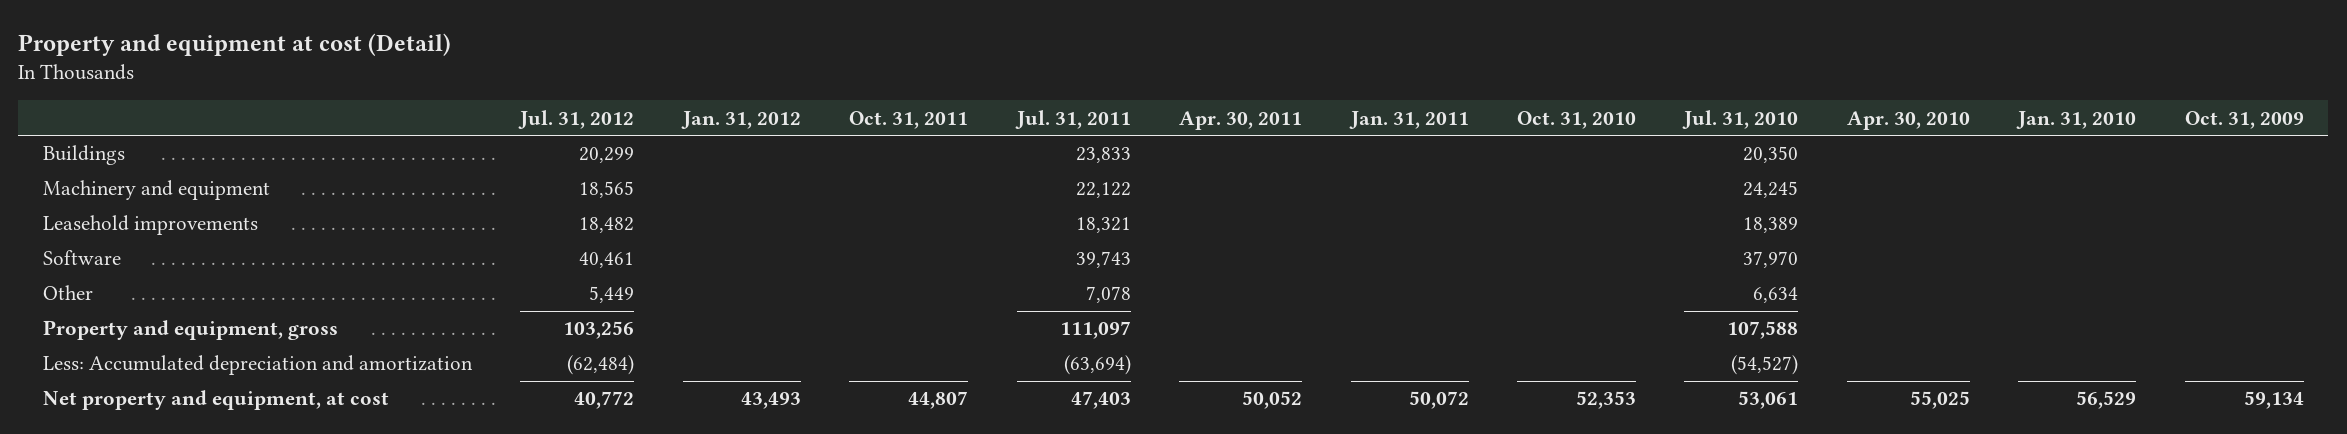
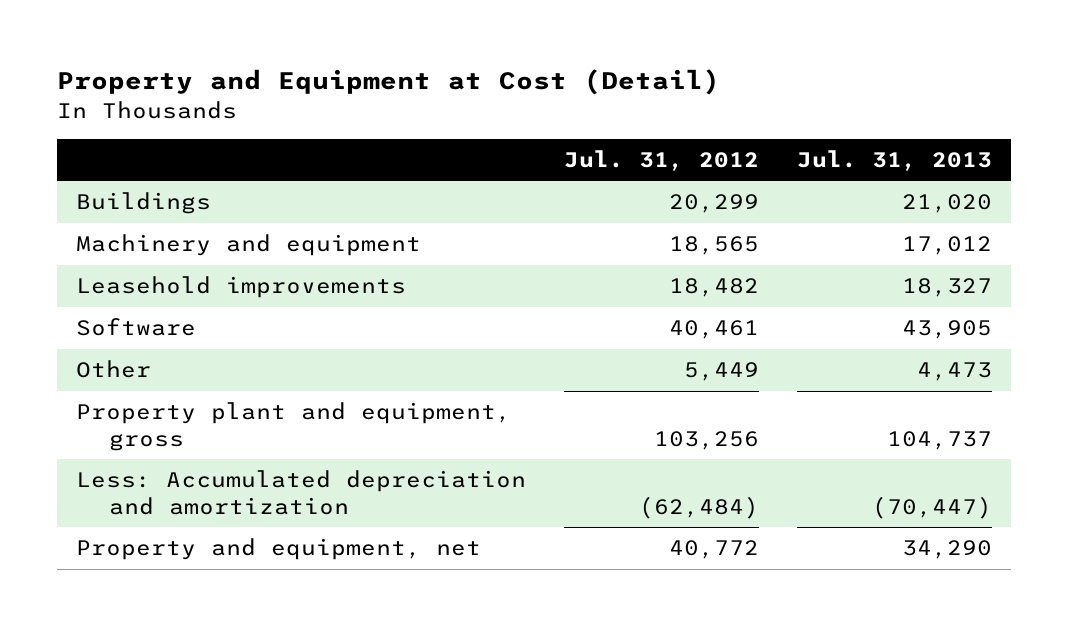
[18,33,452,57] Property and equipment at cost (Detail) -> [56,69,720,96] Property and Equipment at Cost (Detail)
[680,110,801,129] Jan. 31, 2012 -> none
[849,110,969,129] Oct. 31, 2011 -> none
[1014,109,1131,129] Jul. 31, 2011 -> none
[1179,110,1303,130] Apr. 30, 2011 -> none
[1348,110,1469,129] Jan. 31, 2011 -> none
[1517,110,1637,129] Oct. 31, 2010 -> none
[1682,109,1799,129] Jul. 31, 2010 -> none
[1846,110,1970,130] Apr. 30, 2010 -> none
[2016,110,2137,129] Jan. 31, 2010 -> none
[2184,110,2304,129] Oct. 31, 2009 -> none
none -> [797,149,993,171] Jul. 31, 2013
[42,320,338,341] Property and equipment, gross -> [75,402,511,452] Property plant and equipment, gross
[42,390,389,411] Net property and equipment, at cost -> [75,538,481,561] Property and equipment, net

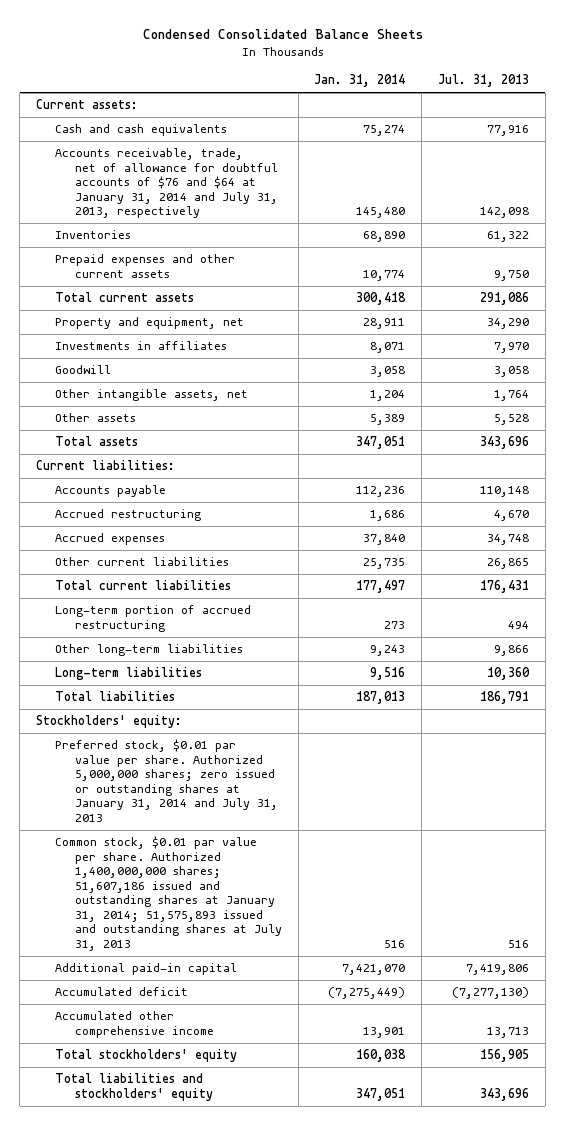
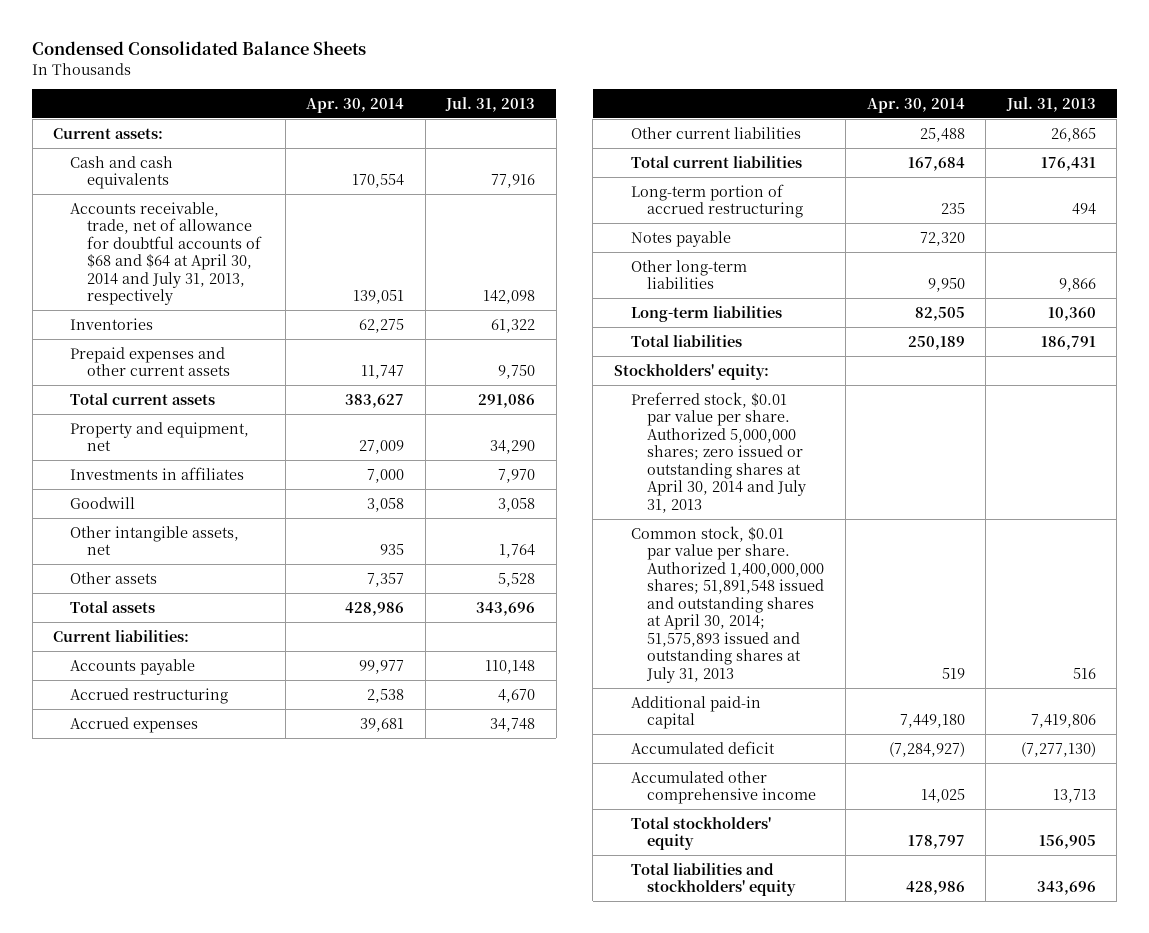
[314,74,406,88] Jan. 31, 2014 -> none
none -> [306,97,405,113] Apr. 30, 2014
[55,148,278,219] Accounts receivable, trade, net of allowance for doubtful accounts of $76 and $64 at January 31, 2014 and July 31, 2013, respectively -> [70,201,263,306] Accounts receivable, trade, net of allowance for doubtful accounts of $68 and $64 at April 30, 2014 and July 31, 2013, respectively
none -> [630,230,731,247] Notes payable
[55,739,278,822] Preferred stock, $0.01 par value per share. Authorized 5,000,000 shares; zero issued or outstanding shares at January 31, 2014 and July 31, 2013 -> [630,391,807,513] Preferred stock, $0.01 par value per share. Authorized 5,000,000 shares; zero issued or outstanding shares at April 30, 2014 and July 31, 2013
[55,836,282,951] Common stock, $0.01 par value per share. Authorized 1,400,000,000 shares; 51,607,186 issued and outstanding shares at January 31, 2014; 51,575,893 issued and outstanding shares at July 31, 2013 -> [630,525,825,683] Common stock, $0.01 par value per share. Authorized 1,400,000,000 shares; 51,891,548 issued and outstanding shares at April 30, 2014; 51,575,893 issued and outstanding shares at July 31, 2013

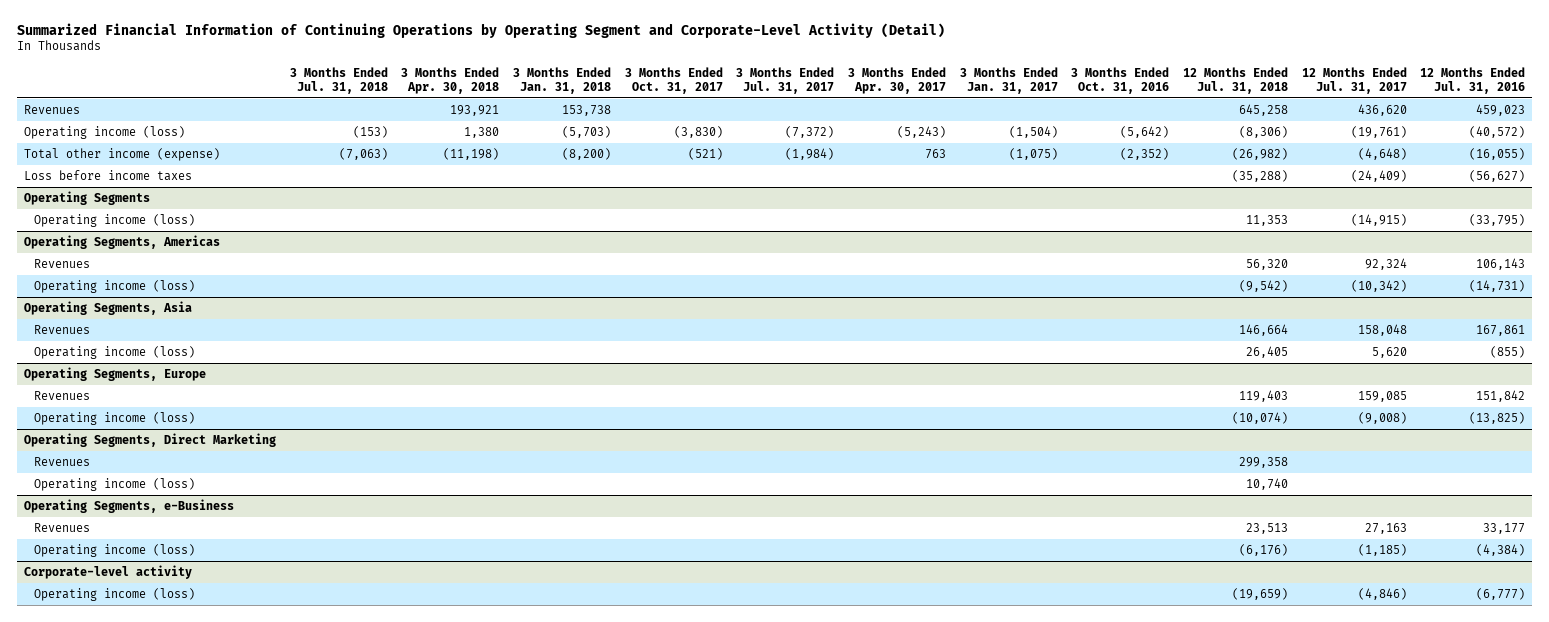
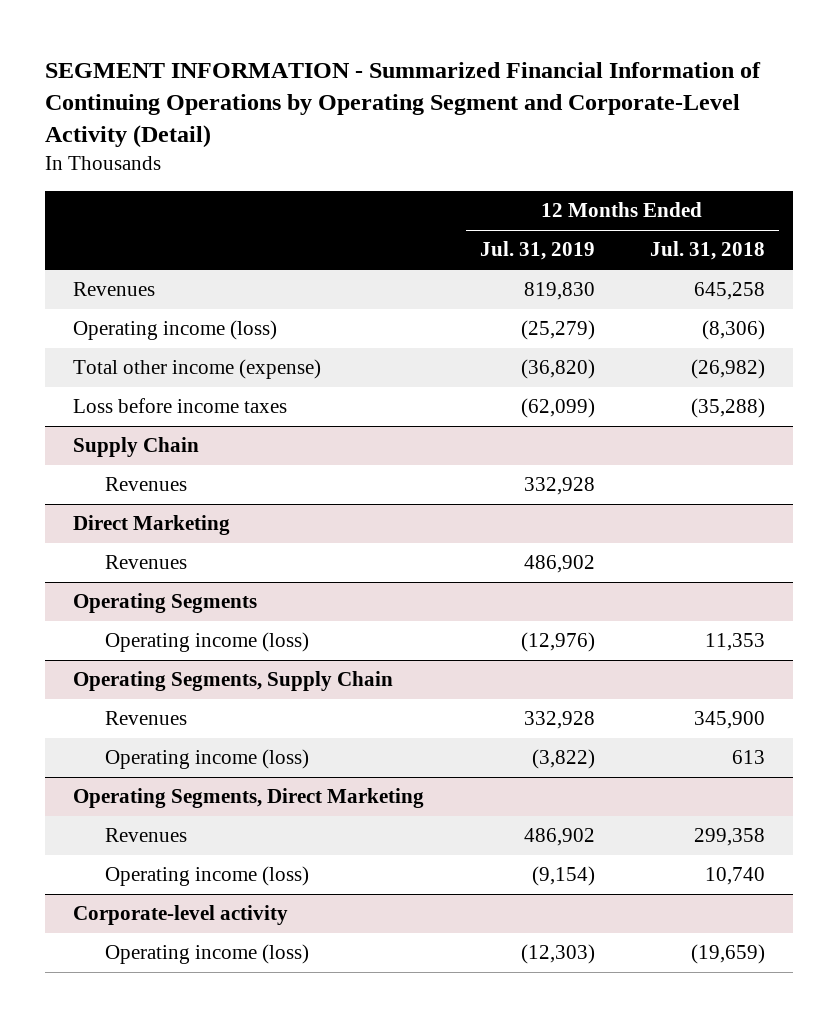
[17,22,946,38] Summarized Financial Information of Continuing Operations by Operating Segment and Corporate-Level Activity (Detail) -> [45,61,762,149] SEGMENT INFORMATION - Summarized Financial Information of Continuing Operations by Operating Segment and Corporate-Level Activity (Detail)
[289,66,388,94] 3 Months Ended Jul. 31, 2018 -> none
[401,66,500,94] 3 Months Ended Apr. 30, 2018 -> none
[512,66,611,94] 3 Months Ended Jan. 31, 2018 -> none
[624,66,723,94] 3 Months Ended Oct. 31, 2017 -> none
[736,66,835,94] 3 Months Ended Jul. 31, 2017 -> none
[848,66,947,94] 3 Months Ended Apr. 30, 2017 -> none
[959,66,1058,94] 3 Months Ended Jan. 31, 2017 -> none
[1071,66,1170,94] 3 Months Ended Oct. 31, 2016 -> none
[1301,66,1407,94] 12 Months Ended Jul. 31, 2017 -> none
[1420,66,1526,94] 12 Months Ended Jul. 31, 2016 -> none
none -> [479,241,595,261] Jul. 31, 2019
none -> [73,437,200,458] Supply Chain
none -> [105,477,188,492] Revenues
none -> [73,515,231,536] Direct Marketing
none -> [105,555,188,570] Revenues
[23,234,220,249] Operating Segments, Americas -> none
[23,300,192,315] Operating Segments, Asia -> none
[34,324,91,334] Revenues -> none
[34,345,196,359] Operating income (loss) -> none
[23,366,206,381] Operating Segments, Europe -> none
[34,390,91,400] Revenues -> none
[34,411,196,425] Operating income (loss) -> none
none -> [73,671,394,692] Operating Segments, Supply Chain
[1246,258,1289,270] 56,320 -> [694,711,766,730] 345,900
[1239,279,1289,292] (9,542) -> [732,750,766,765] 613
[23,498,234,513] Operating Segments, e-Business -> none
[34,522,91,532] Revenues -> none
[34,543,196,557] Operating income (loss) -> none

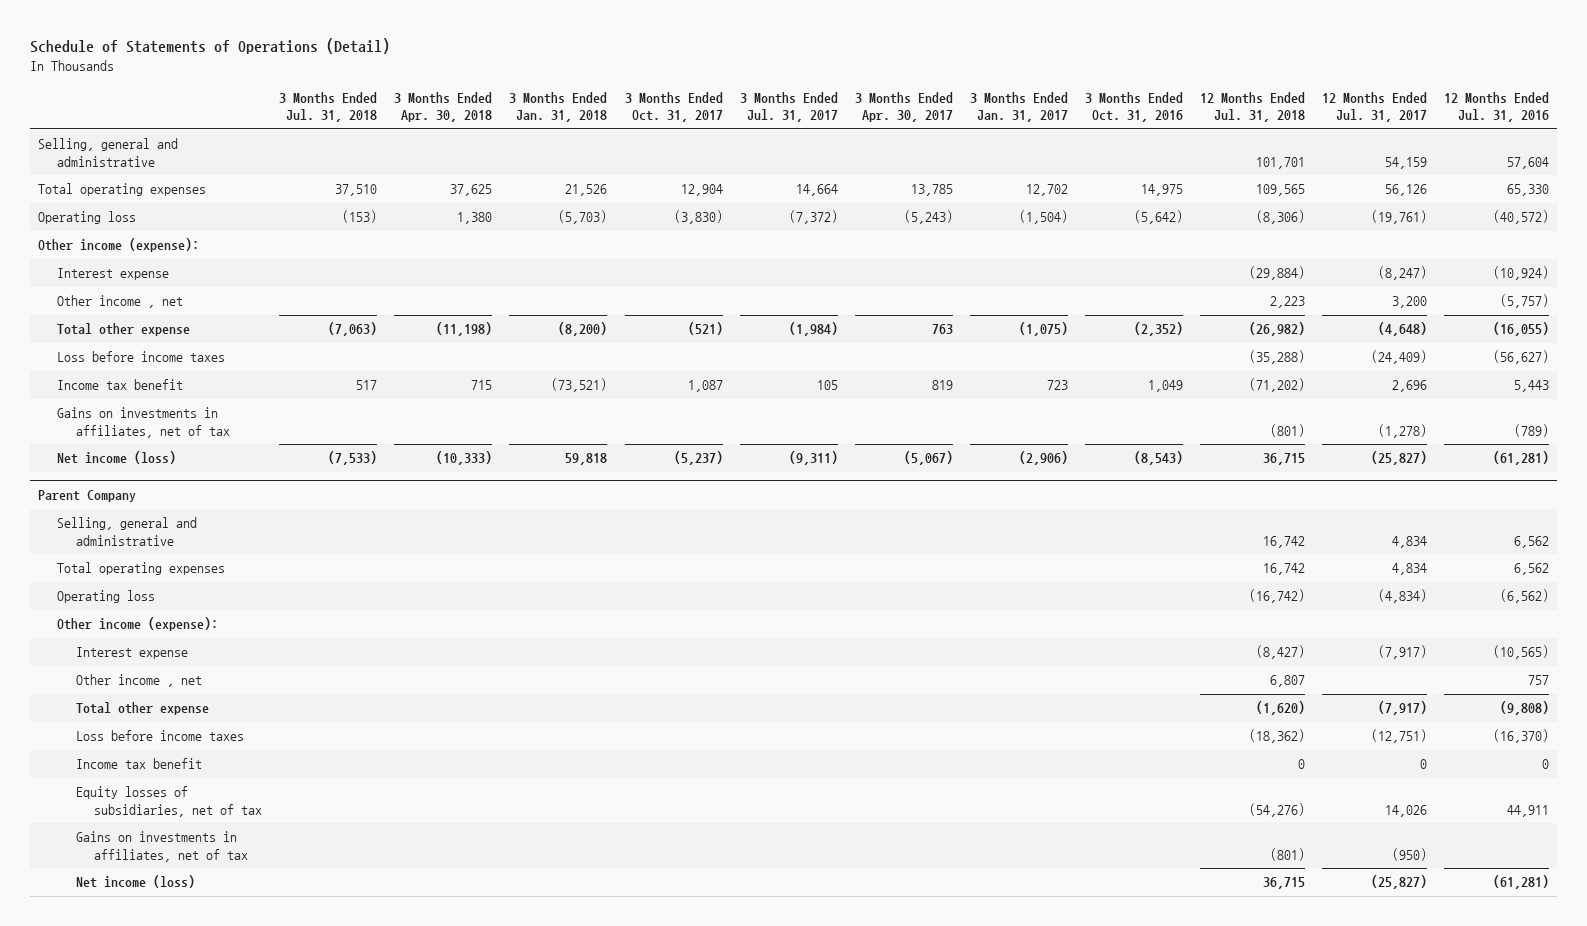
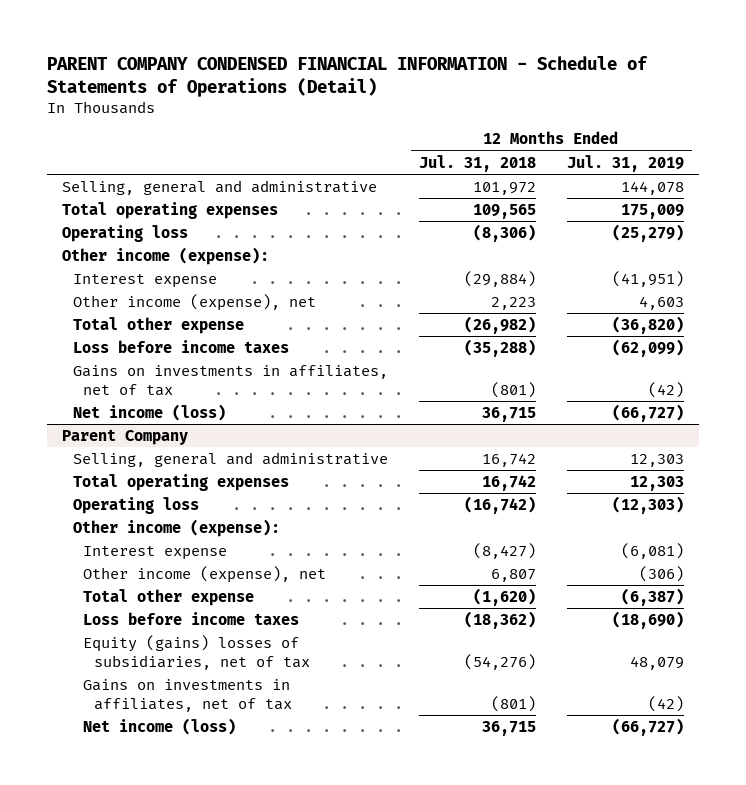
[29,38,390,55] Schedule of Statements of Operations (Detail) -> [46,55,648,97] PARENT COMPANY CONDENSED FINANCIAL INFORMATION - Schedule of Statements of Operations (Detail)
[279,92,378,123] 3 Months Ended Jul. 31, 2018 -> none
[394,92,493,123] 3 Months Ended Apr. 30, 2018 -> none
[509,92,608,123] 3 Months Ended Jan. 31, 2018 -> none
[624,92,723,123] 3 Months Ended Oct. 31, 2017 -> none
[739,92,838,123] 3 Months Ended Jul. 31, 2017 -> none
[854,92,953,123] 3 Months Ended Apr. 30, 2017 -> none
[969,92,1068,123] 3 Months Ended Jan. 31, 2017 -> none
[1084,92,1183,123] 3 Months Ended Oct. 31, 2016 -> none
[1321,92,1427,123] 12 Months Ended Jul. 31, 2017 -> none
[1443,92,1549,123] 12 Months Ended Jul. 31, 2016 -> none
none -> [566,154,684,172] Jul. 31, 2019
[1255,156,1305,169] 101,701 -> [472,181,536,195] 101,972
[57,295,184,309] Other income , net -> [72,293,316,311] Other income (expense), net
[57,379,184,391] Income tax benefit -> none
[75,674,202,688] Other income , net -> [83,565,327,583] Other income (expense), net
[75,758,202,770] Income tax benefit -> none
[75,786,263,817] Equity losses of subsidiaries, net of tax -> [83,634,310,670] Equity (gains) losses of subsidiaries, net of tax

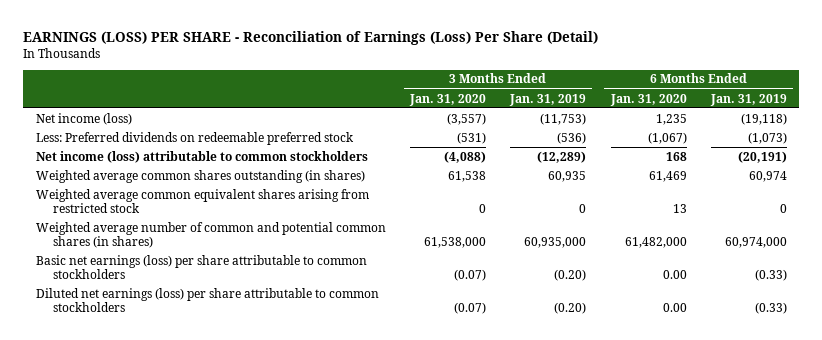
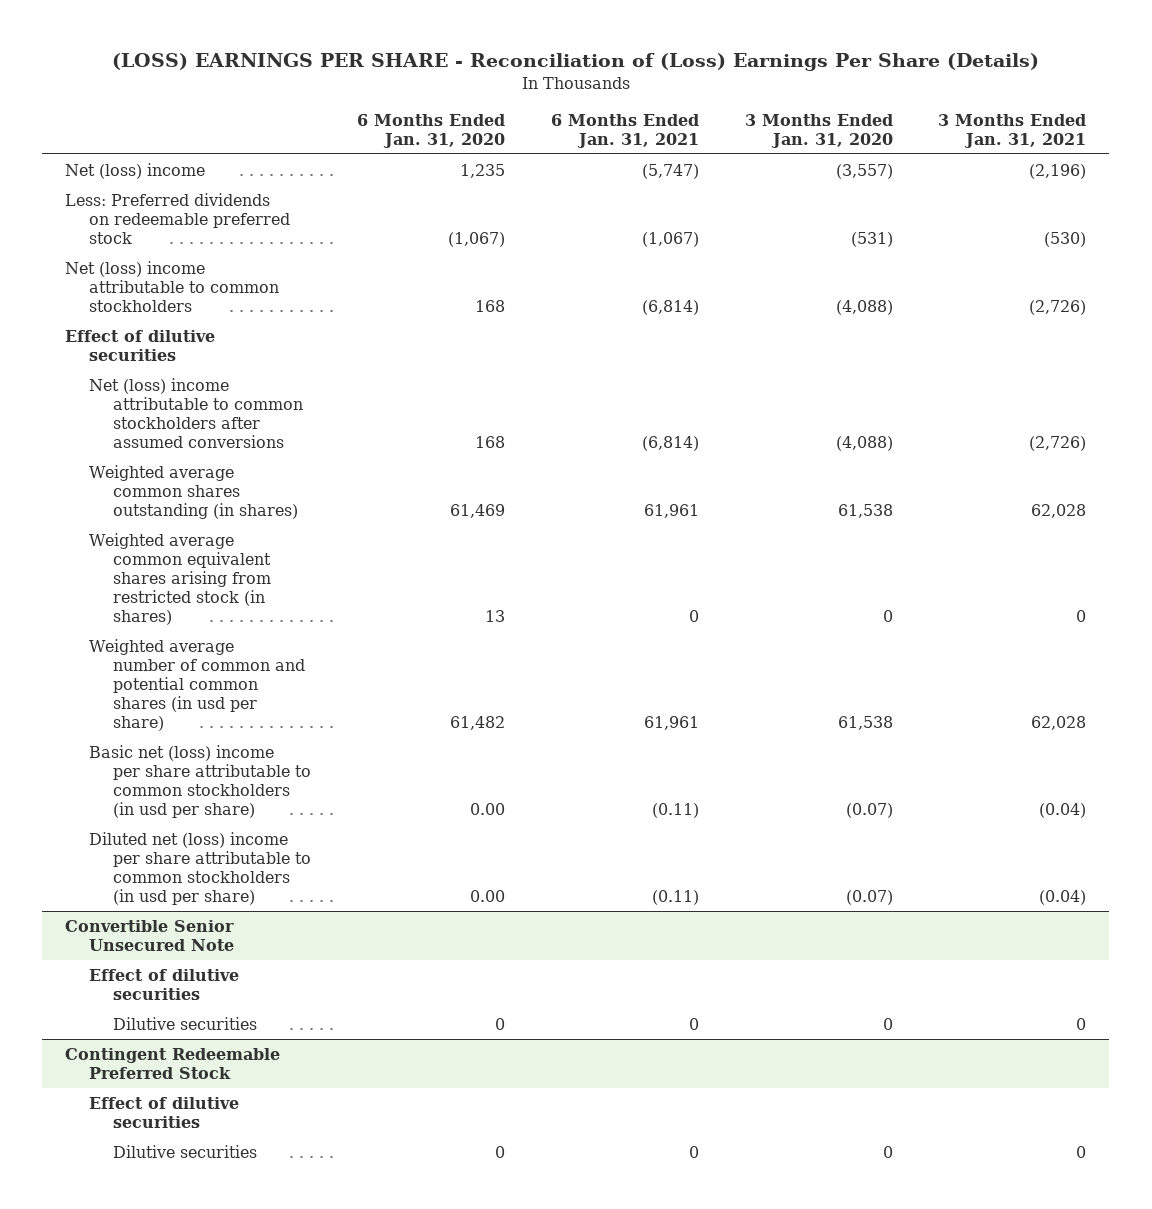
[23,30,599,45] EARNINGS (LOSS) PER SHARE - Reconciliation of Earnings (Loss) Per Share (Detail) -> [111,53,1039,72] (LOSS) EARNINGS PER SHARE - Reconciliation of (Loss) Earnings Per Share (Details)
[509,93,587,106] Jan. 31, 2019 -> none
[709,93,787,106] Jan. 31, 2019 -> none
none -> [550,113,699,148] 6 Months Ended Jan. 31, 2021
none -> [938,113,1087,148] 3 Months Ended Jan. 31, 2021
[35,112,132,125] Net income (loss) -> [65,162,206,179] Net (loss) income
[35,150,368,163] Net income (loss) attributable to common stockholders -> [65,260,280,313] Net (loss) income attributable to common stockholders
none -> [65,329,216,361] Effect of dilutive securities
none -> [89,377,304,449] Net (loss) income attributable to common stockholders after assumed conversions
[35,188,369,214] Weighted average common equivalent shares arising from restricted stock -> [89,532,272,626] Weighted average common equivalent shares arising from restricted stock (in shares)
[35,221,386,249] Weighted average number of common and potential common shares (in shares) -> [89,638,306,732] Weighted average number of common and potential common shares (in usd per share)
[423,237,486,249] 61,538,000 -> [837,716,893,731] 61,538
[624,237,687,249] 61,482,000 -> [450,716,506,731] 61,482
[35,254,367,280] Basic net earnings (loss) per share attributable to common stockholders -> [89,744,312,819] Basic net (loss) income per share attributable to common stockholders (in usd per share)
[35,287,379,313] Diluted net earnings (loss) per share attributable to common stockholders -> [89,831,312,906] Diluted net (loss) income per share attributable to common stockholders (in usd per share)
none -> [65,919,235,951] Convertible Senior Unsecured Note
none -> [89,968,240,1000] Effect of dilutive securities
none -> [113,1016,258,1030] Dilutive securities
none -> [65,1047,281,1079] Contingent Redeemable Preferred Stock
none -> [89,1096,240,1128] Effect of dilutive securities
none -> [113,1144,258,1158] Dilutive securities

